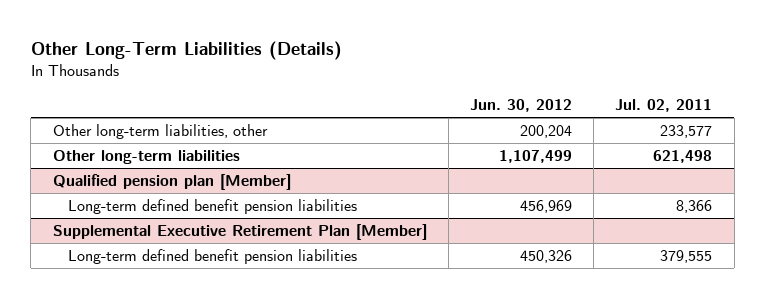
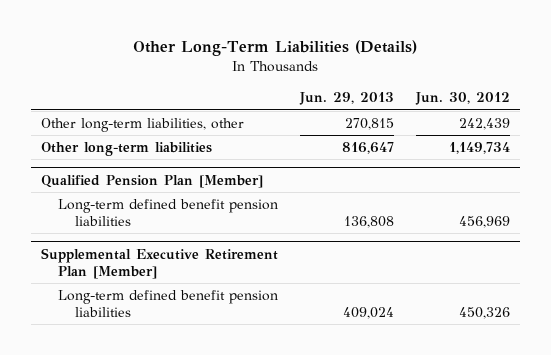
[615,99,713,113] Jul. 02, 2011 -> none
none -> [298,92,394,106] Jun. 29, 2013
[520,125,573,139] 200,204 -> [458,118,510,131] 242,439
[499,150,573,164] 1,107,499 -> [448,142,510,155] 1,149,734
[52,174,291,191] Qualified pension plan [Member] -> [41,174,264,188] Qualified Pension Plan [Member]

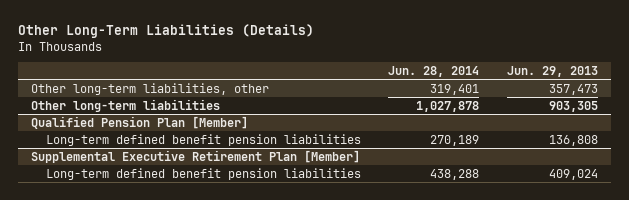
[414,92,510,106] Jun. 30, 2012 -> none
none -> [388,65,480,77] Jun. 28, 2014
[344,118,394,131] 270,815 -> [548,83,598,95] 357,473
[341,142,394,155] 816,647 -> [548,100,598,112] 903,305

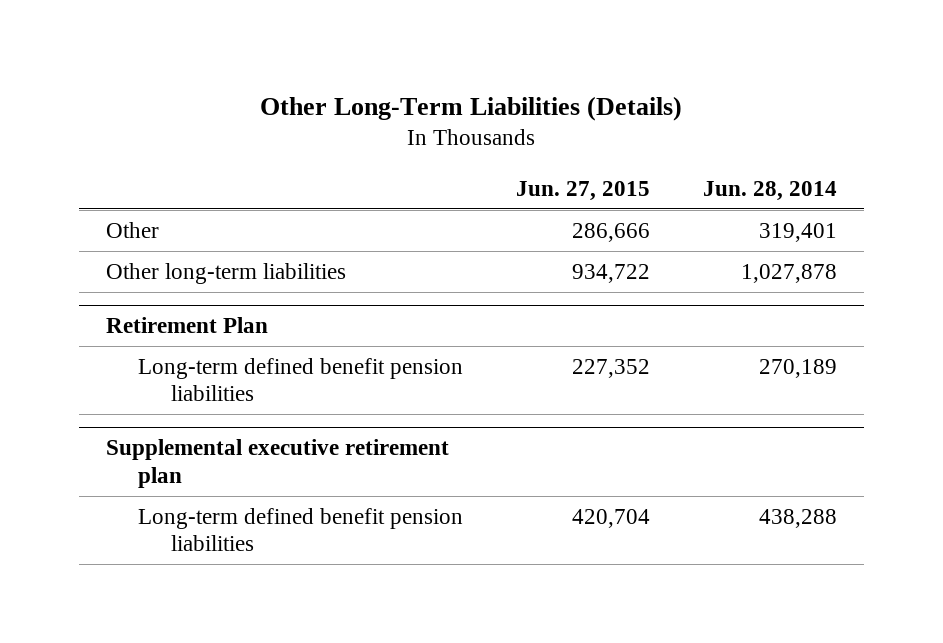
[506,65,598,77] Jun. 29, 2013 -> none
none -> [516,180,651,201] Jun. 27, 2015
[31,82,270,95] Other long-term liabilities, other -> [105,221,159,238] Other
[31,115,249,129] Qualified Pension Plan [Member] -> none
none -> [105,317,268,334] Retirement Plan
[31,149,361,163] Supplemental Executive Retirement Plan [Member] -> [105,439,449,488] Supplemental executive retirement plan

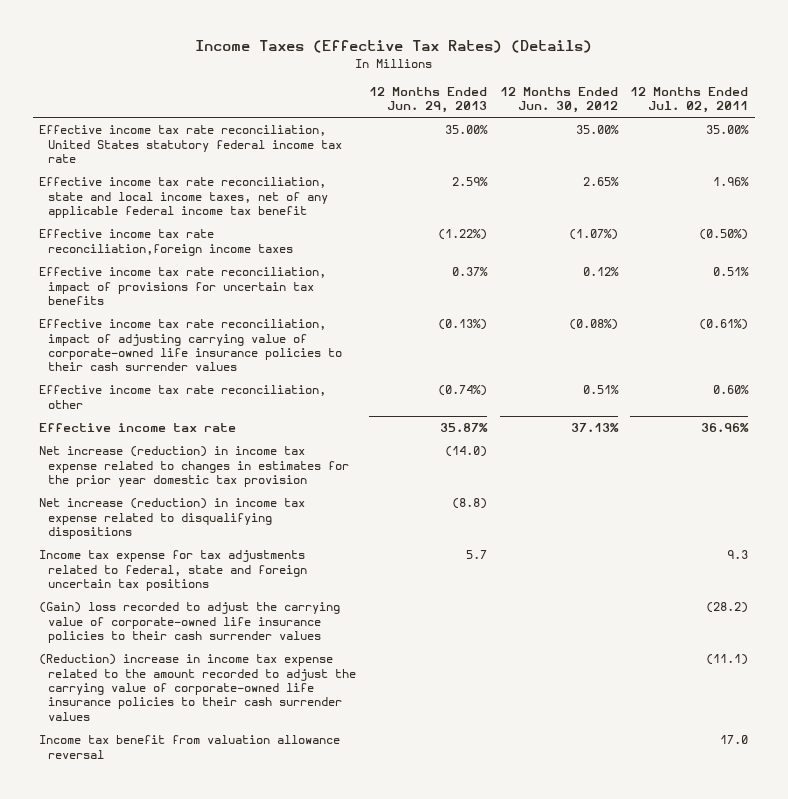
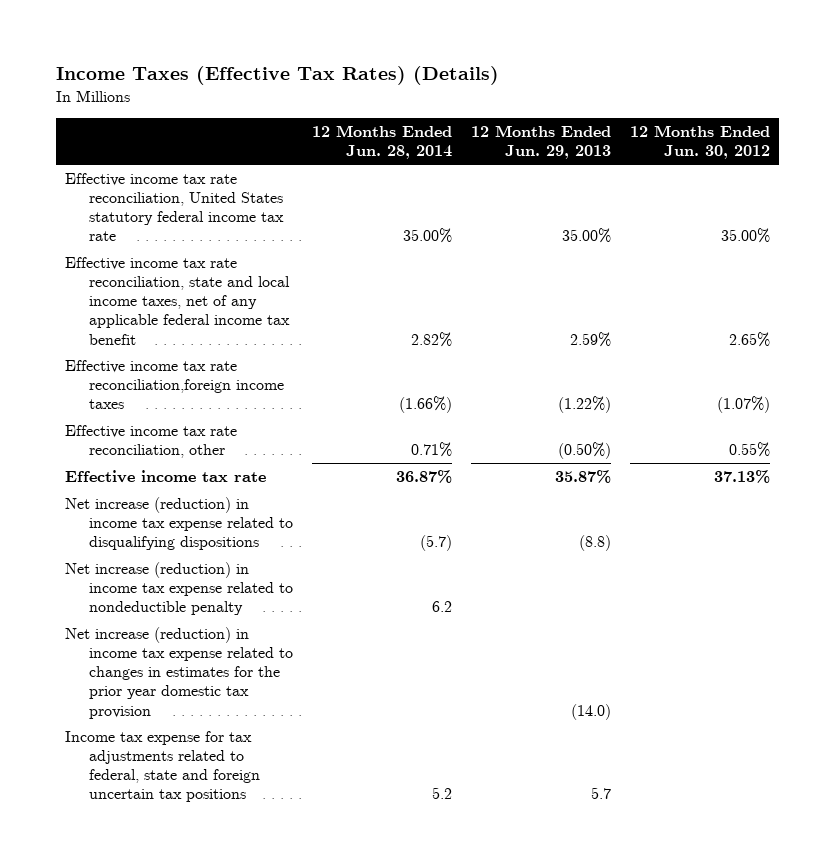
[630,86,749,114] 12 Months Ended Jul. 02, 2011 -> none
none -> [311,125,452,160] 12 Months Ended Jun. 28, 2014
[39,267,327,305] Effective income tax rate reconciliation, impact of provisions for uncertain tax benefits -> none
[39,319,342,372] Effective income tax rate reconciliation, impact of adjusting carrying value of corporate-owned life insurance policies to their cash surrender values -> none
[437,385,487,397] (0.74%) -> [557,442,611,460] (0.50%)
[582,385,619,395] 0.51% -> [728,442,770,458] 0.55%
none -> [64,561,293,616] Net increase (reduction) in income tax expense related to nondeductible penalty
[39,446,349,487] Net increase (reduction) in income tax expense related to changes in estimates for the prior year domestic tax provision -> [64,626,293,719] Net increase (reduction) in income tax expense related to changes in estimates for the prior year domestic tax provision
[39,602,341,643] (Gain) loss recorded to adjust the carrying value of corporate-owned life insurance policies to their cash surrender values -> none
[39,654,356,721] (Reduction) increase in income tax expense related to the amount recorded to adjust the carrying value of corporate-owned life insurance policies to their cash surrender values -> none
[39,735,341,759] Income tax benefit from valuation allowance reversal -> none

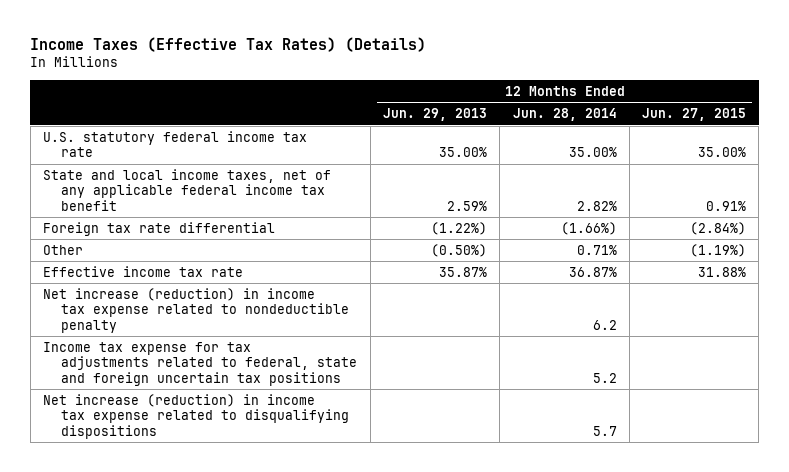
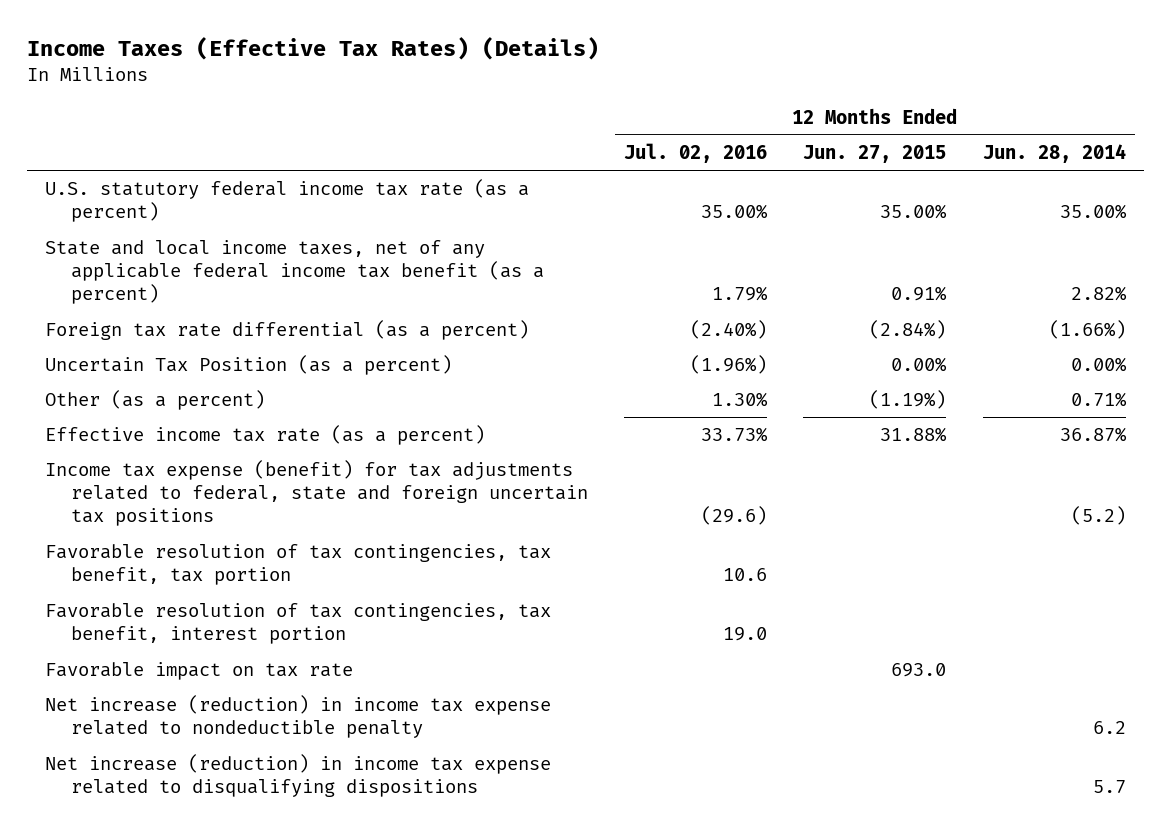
[382,108,487,122] Jun. 29, 2013 -> none
none -> [624,143,768,164] Jul. 02, 2016
[43,130,308,158] U.S. statutory federal income tax rate -> [45,179,530,223] U.S. statutory federal income tax rate (as a percent)
[43,168,332,211] State and local income taxes, net of any applicable federal income tax benefit -> [45,240,544,305] State and local income taxes, net of any applicable federal income tax benefit (as a percent)
[43,221,276,236] Foreign tax rate differential -> [45,320,530,341] Foreign tax rate differential (as a percent)
none -> [45,355,453,376] Uncertain Tax Position (as a percent)
[43,244,84,255] Other -> [45,390,266,411] Other (as a percent)
[43,265,244,277] Effective income tax rate -> [45,425,486,446] Effective income tax rate (as a percent)
none -> [45,460,588,527] Income tax expense (benefit) for tax adjustments related to federal, state and foreign uncertain tax positions
none -> [45,544,552,586] Favorable resolution of tax contingencies, tax benefit, tax portion
none -> [45,603,552,645] Favorable resolution of tax contingencies, tax benefit, interest portion
none -> [45,662,354,681] Favorable impact on tax rate
[43,341,358,386] Income tax expense for tax adjustments related to federal, state and foreign uncertain tax positions -> none

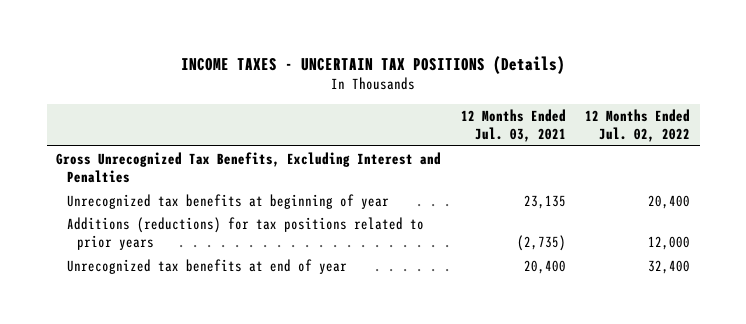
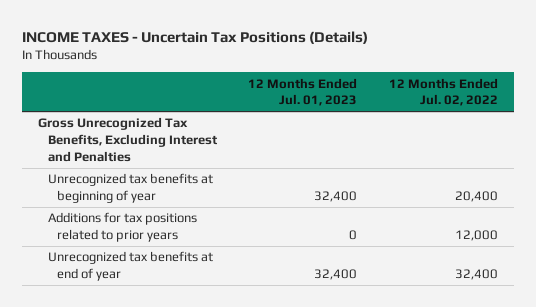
[181,55,566,74] INCOME TAXES - UNCERTAIN TAX POSITIONS (Details) -> [21,30,368,44] INCOME TAXES - Uncertain Tax Positions (Details)
[460,108,566,143] 12 Months Ended Jul. 03, 2021 -> none
none -> [248,77,358,107] 12 Months Ended Jul. 01, 2023
[66,216,424,251] Additions (reductions) for tax positions related to prior years -> [47,212,197,242] Additions for tax positions related to prior years

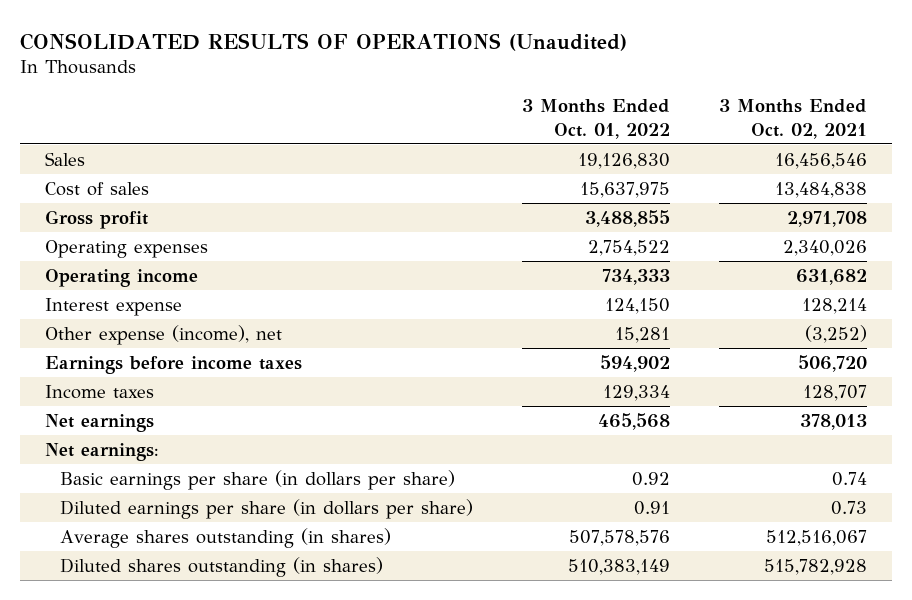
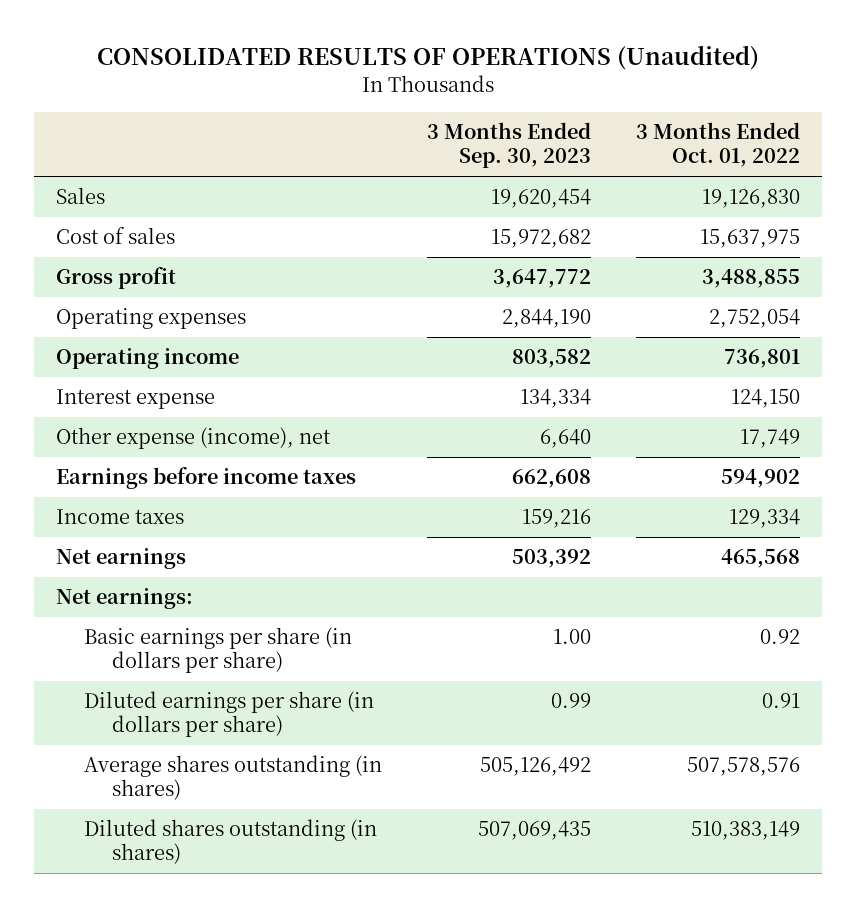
[719,99,868,140] 3 Months Ended Oct. 02, 2021 -> none
none -> [426,122,591,169] 3 Months Ended Sep. 30, 2023
[588,239,671,256] 2,754,522 -> [708,309,800,329] 2,752,054
[602,268,671,285] 734,333 -> [723,349,800,369] 736,801
[615,326,671,343] 15,281 -> [739,429,800,449] 17,749

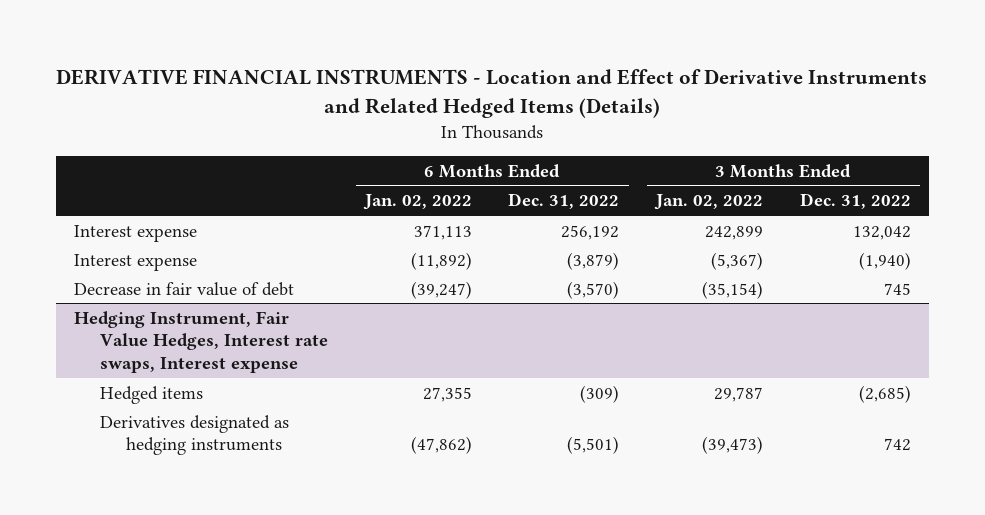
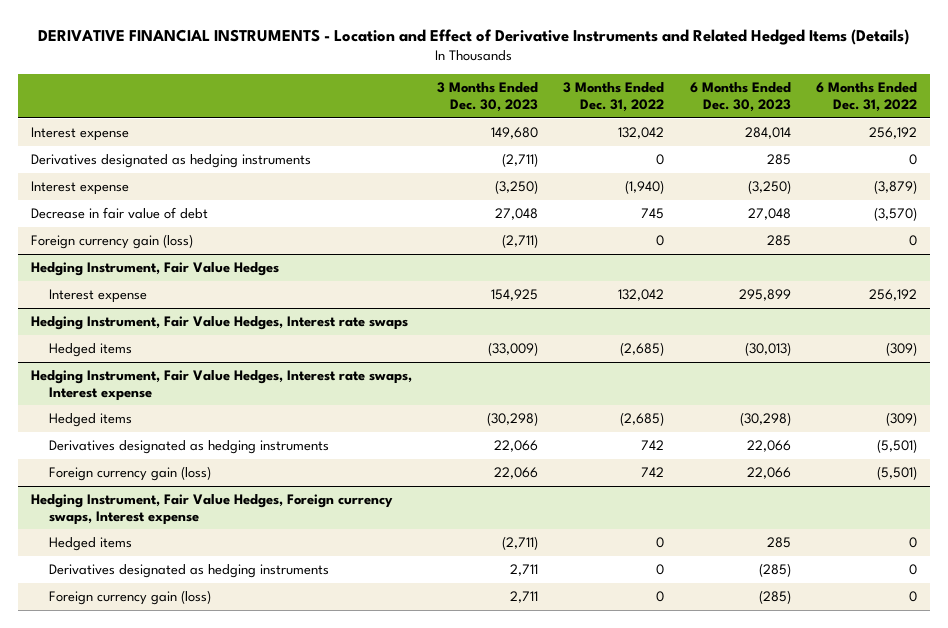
[362,194,472,211] Jan. 02, 2022 -> none
[653,194,763,211] Jan. 02, 2022 -> none
none -> [437,82,539,113] 3 Months Ended Dec. 30, 2023
none -> [689,82,791,113] 6 Months Ended Dec. 30, 2023
none -> [30,154,311,169] Derivatives designated as hedging instruments
none -> [30,234,193,250] Foreign currency gain (loss)
none -> [30,262,279,277] Hedging Instrument, Fair Value Hedges
none -> [49,289,148,304] Interest expense
none -> [30,316,408,331] Hedging Instrument, Fair Value Hedges, Interest rate swaps
none -> [49,343,133,358] Hedged items
none -> [49,466,212,482] Foreign currency gain (loss)
none -> [30,494,393,525] Hedging Instrument, Fair Value Hedges, Foreign currency swaps, Interest expense
none -> [49,537,133,552] Hedged items
none -> [49,564,330,579] Derivatives designated as hedging instruments
none -> [49,590,212,606] Foreign currency gain (loss)

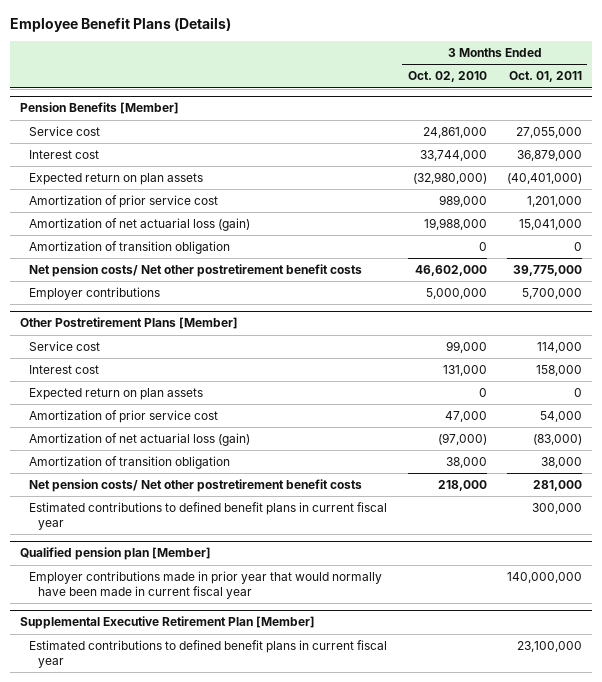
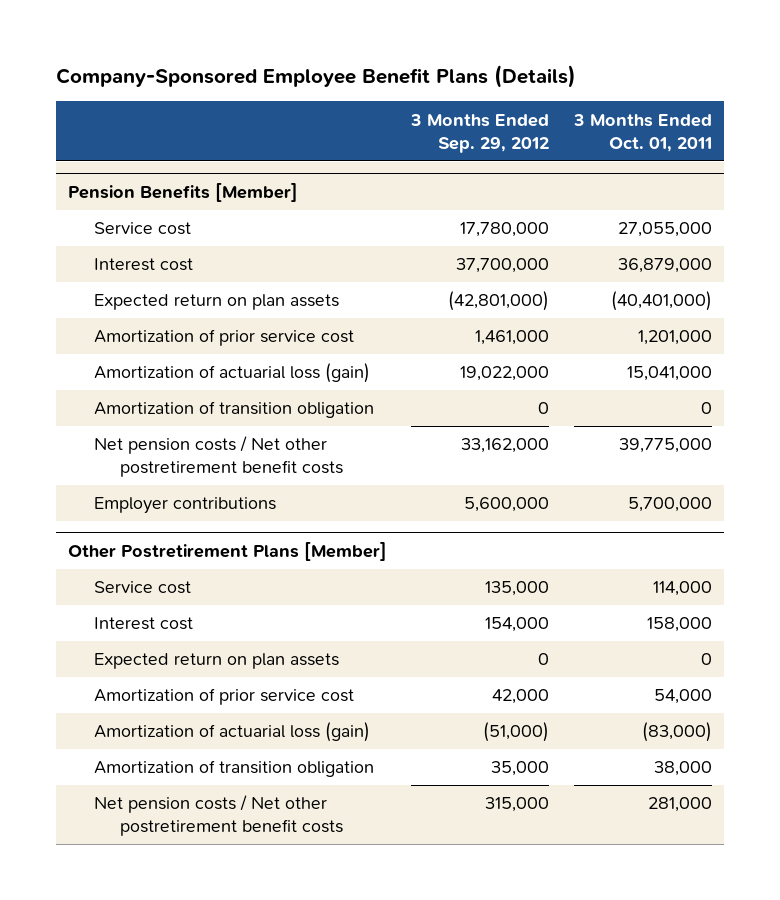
[9,16,231,32] Employee Benefit Plans (Details) -> [55,65,576,89] Company-Sponsored Employee Benefit Plans (Details)
[407,71,487,83] Oct. 02, 2010 -> none
none -> [410,113,550,153] 3 Months Ended Sep. 29, 2012
[28,218,250,232] Amortization of net actuarial loss (gain) -> [93,363,370,384] Amortization of actuarial loss (gain)
[28,264,362,278] Net pension costs/ Net other postretirement benefit costs -> [93,436,344,478] Net pension costs / Net other postretirement benefit costs
[28,433,250,447] Amortization of net actuarial loss (gain) -> [93,722,370,743] Amortization of actuarial loss (gain)
[28,502,387,530] Estimated contributions to defined benefit plans in current fiscal year -> none
[20,547,212,561] Qualified pension plan [Member] -> none
[28,571,382,599] Employer contributions made in prior year that would normally have been made in current fiscal year -> none
[20,616,316,630] Supplemental Executive Retirement Plan [Member] -> none
[28,640,387,668] Estimated contributions to defined benefit plans in current fiscal year -> none
[28,479,362,493] Net pension costs/ Net other postretirement benefit costs -> [93,795,344,837] Net pension costs / Net other postretirement benefit costs

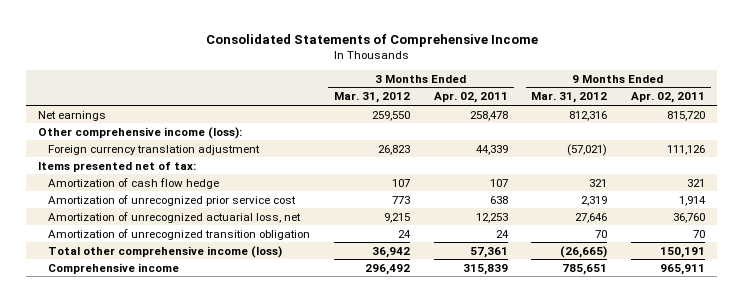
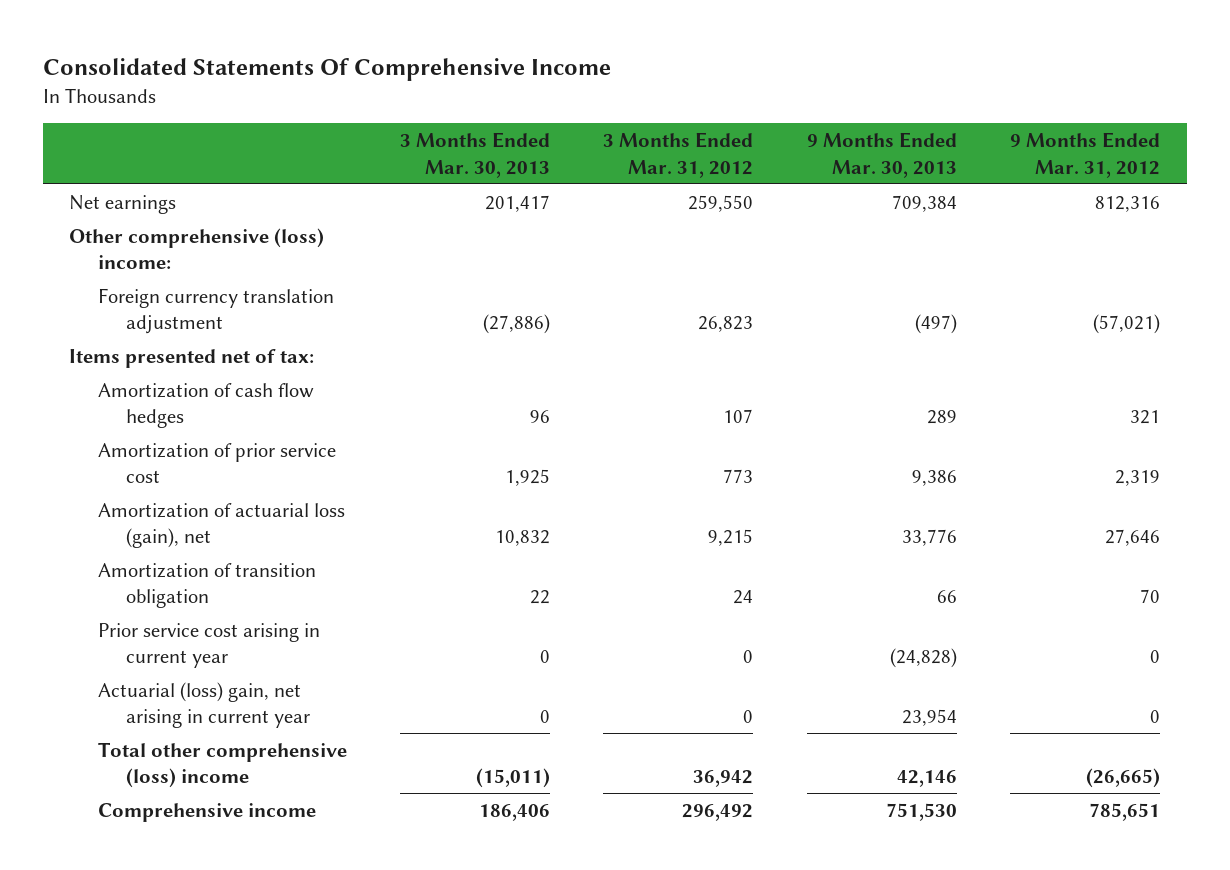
[205,33,538,47] Consolidated Statements of Comprehensive Income -> [42,57,611,81] Consolidated Statements Of Comprehensive Income
[433,92,508,104] Apr. 02, 2011 -> none
[631,92,706,104] Apr. 02, 2011 -> none
none -> [400,132,551,178] 3 Months Ended Mar. 30, 2013
none -> [806,132,957,178] 9 Months Ended Mar. 30, 2013
[38,126,243,139] Other comprehensive income (loss): -> [69,227,325,270] Other comprehensive (loss) income:
[47,177,219,189] Amortization of cash flow hedge -> [97,382,314,429] Amortization of cash flow hedges
[47,194,296,206] Amortization of unrecognized prior service cost -> [97,442,336,484] Amortization of prior service cost
[47,211,301,223] Amortization of unrecognized actuarial loss, net -> [97,502,345,549] Amortization of actuarial loss (gain), net
[47,228,310,240] Amortization of unrecognized transition obligation -> [97,562,316,609] Amortization of transition obligation
none -> [97,622,320,669] Prior service cost arising in current year
none -> [97,681,310,729] Actuarial (loss) gain, net arising in current year
[47,245,282,258] Total other comprehensive income (loss) -> [97,741,347,789] Total other comprehensive (loss) income

